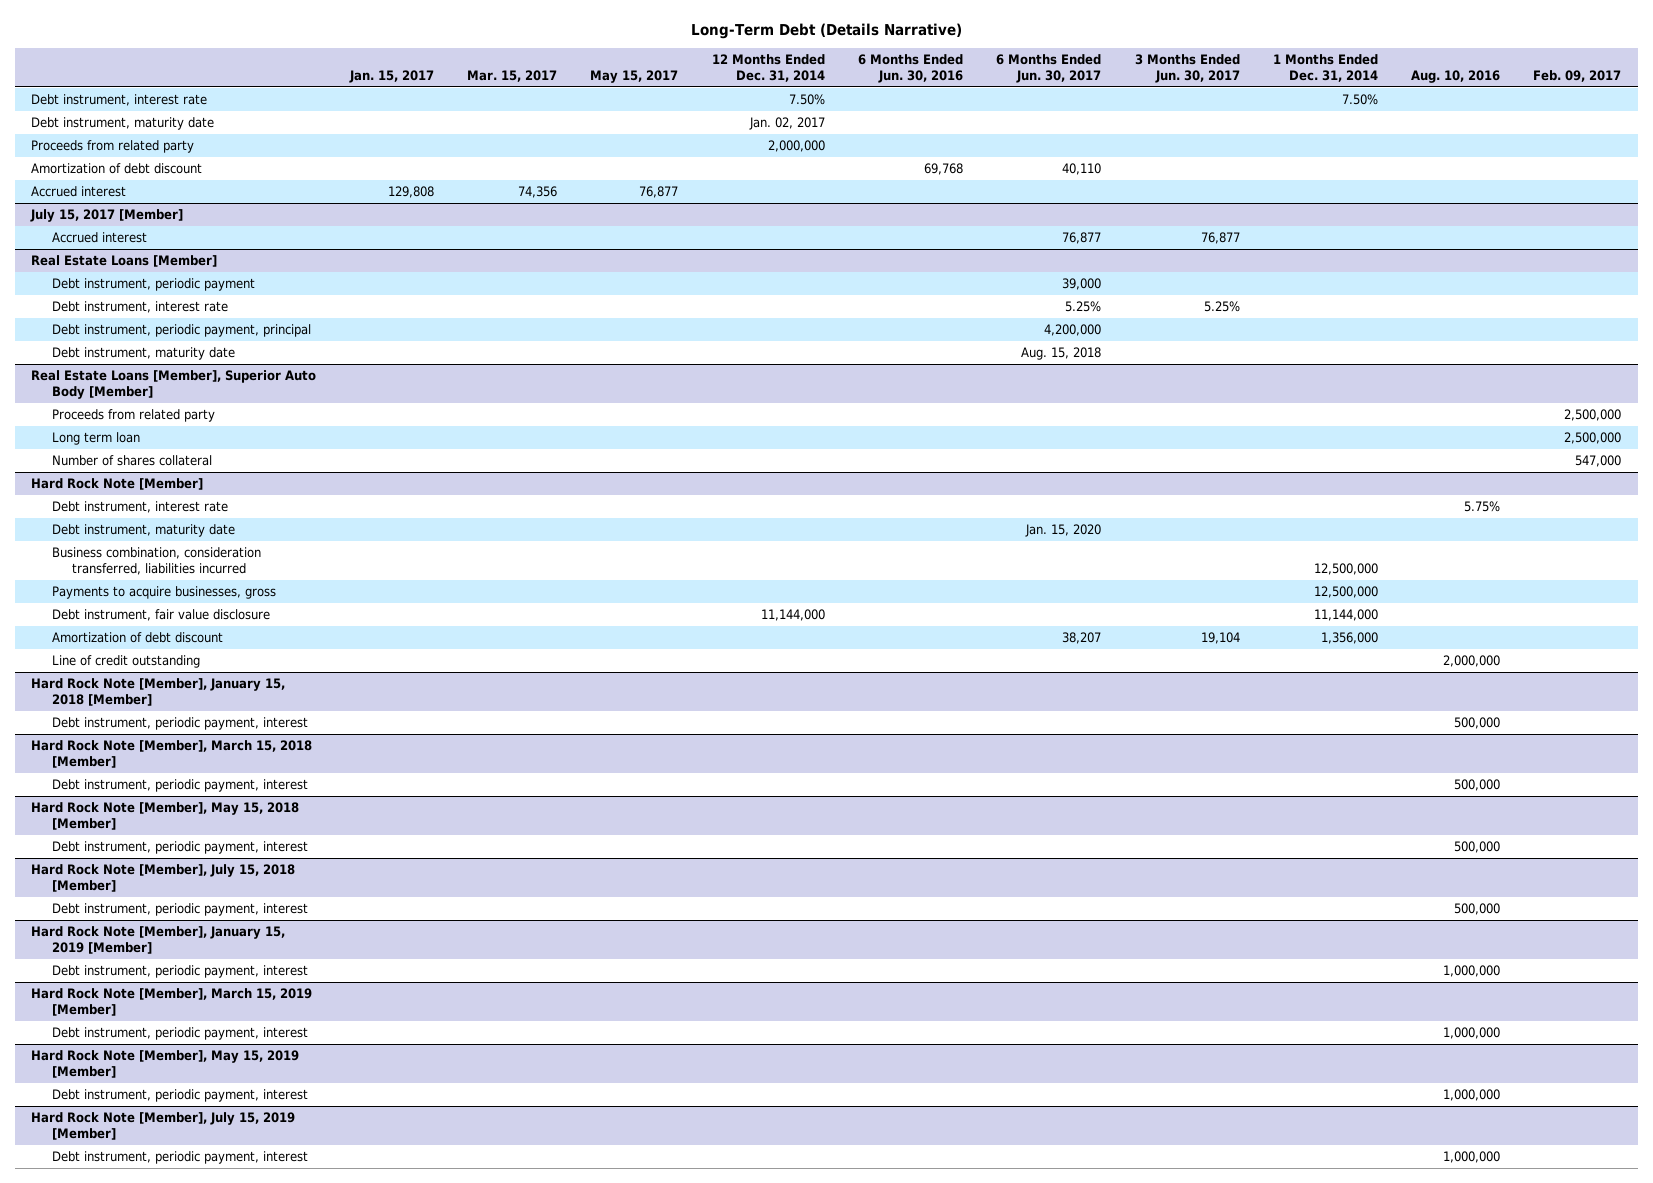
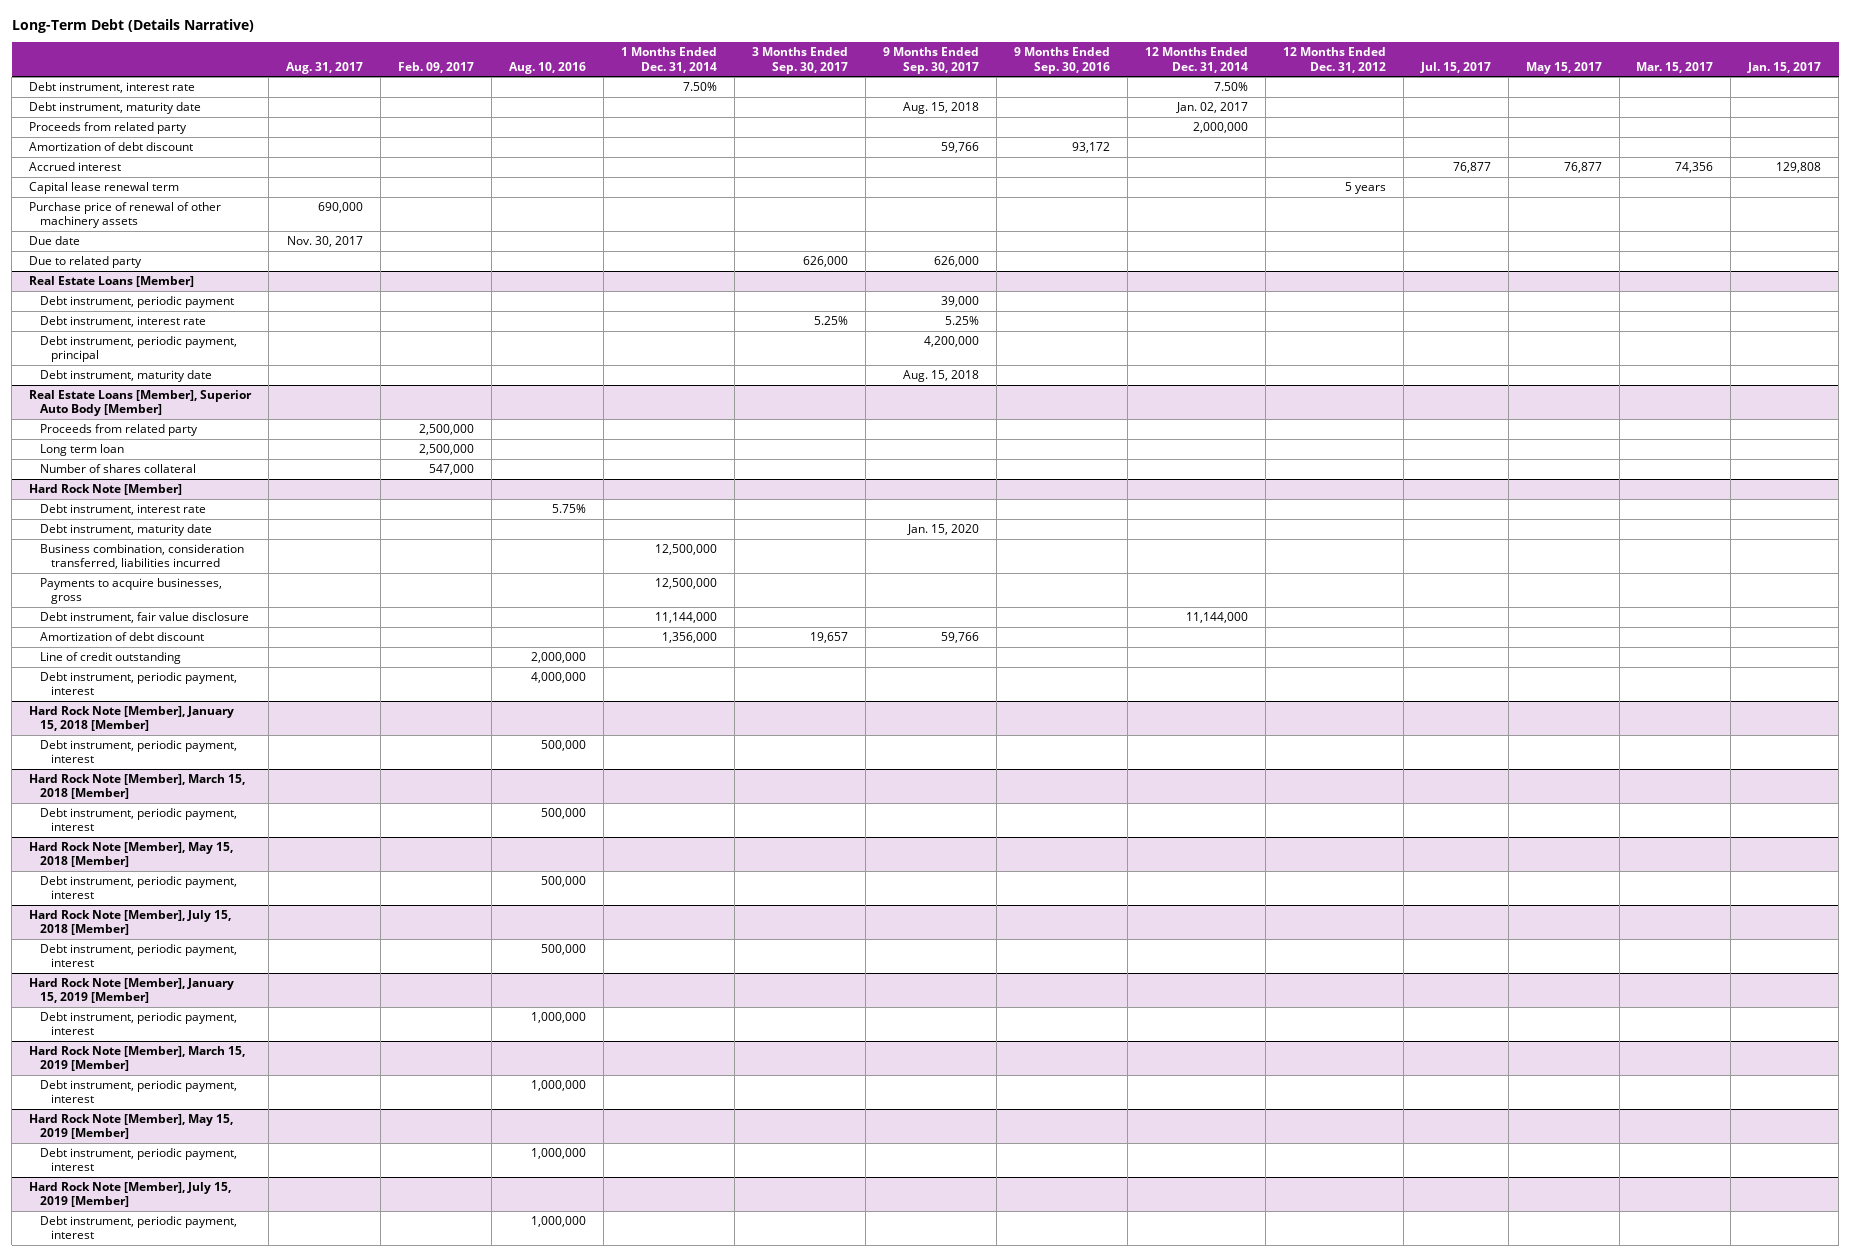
[857,53,963,83] 6 Months Ended Jun. 30, 2016 -> none
[996,53,1102,83] 6 Months Ended Jun. 30, 2017 -> none
[1134,53,1240,83] 3 Months Ended Jun. 30, 2017 -> none
none -> [286,61,364,74] Aug. 31, 2017
none -> [751,47,848,74] 3 Months Ended Sep. 30, 2017
none -> [882,47,979,74] 9 Months Ended Sep. 30, 2017
none -> [1013,47,1110,74] 9 Months Ended Sep. 30, 2016
none -> [1282,47,1386,73] 12 Months Ended Dec. 31, 2012
none -> [1419,61,1491,73] Jul. 15, 2017
[30,209,184,223] July 15, 2017 [Member] -> none
[51,232,147,244] Accrued interest -> none
none -> [29,182,180,195] Capital lease renewal term
none -> [29,202,222,229] Purchase price of renewal of other machinery assets
none -> [29,236,81,246] Due date
none -> [29,256,143,269] Due to related party
none -> [39,672,237,696] Debt instrument, periodic payment, interest

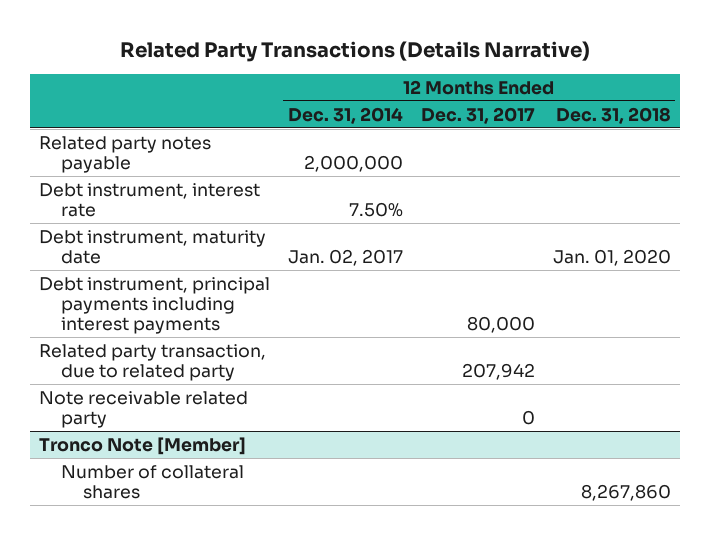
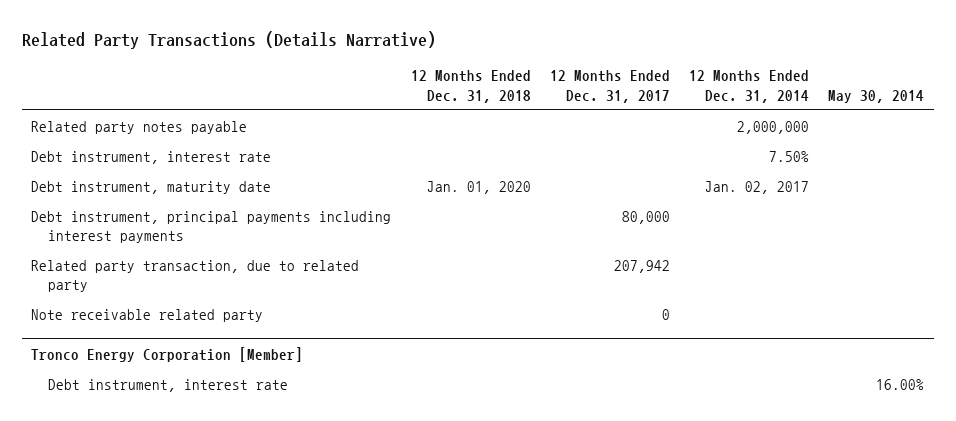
none -> [828,89,925,103] May 30, 2014
[38,436,246,455] Tronco Note [Member] -> none
[60,464,244,499] Number of collateral shares -> none
none -> [31,346,304,362] Tronco Energy Corporation [Member]
none -> [48,378,289,392] Debt instrument, interest rate

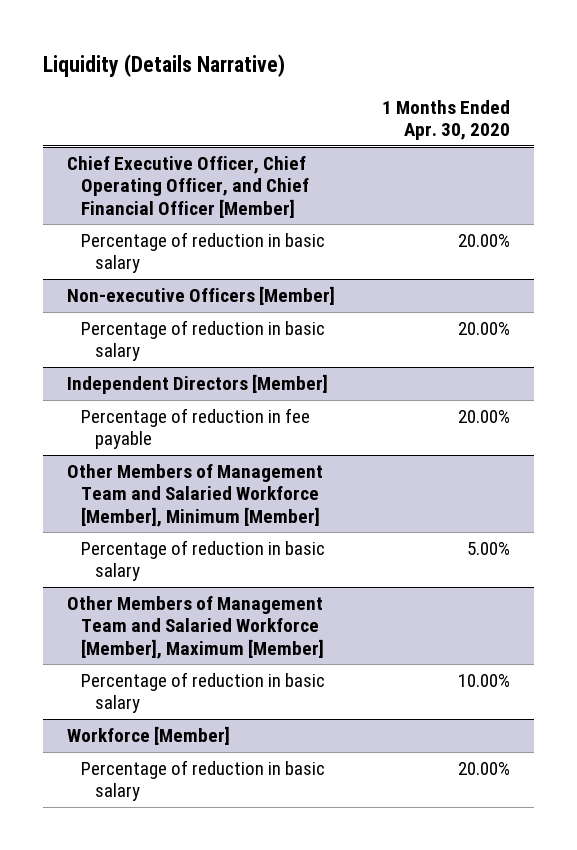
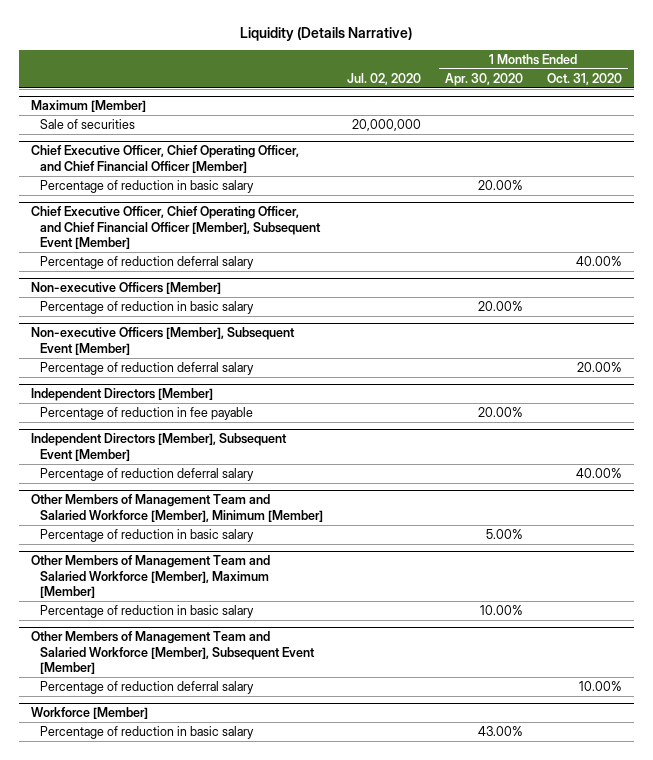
none -> [347,72,422,85] Jul. 02, 2020
none -> [546,72,622,85] Oct. 31, 2020
none -> [30,100,146,113] Maximum [Member]
none -> [40,118,136,129] Sale of securities
none -> [30,206,322,250] Chief Executive Officer, Chief Operating Officer, and Chief Financial Officer [Member], Subsequent Event [Member]
none -> [40,255,255,269] Percentage of reduction deferral salary
none -> [30,327,295,355] Non-executive Officers [Member], Subsequent Event [Member]
none -> [40,361,255,375] Percentage of reduction deferral salary
none -> [30,433,287,461] Independent Directors [Member], Subsequent Event [Member]
none -> [40,467,255,481] Percentage of reduction deferral salary
none -> [30,631,316,675] Other Members of Management Team and Salaried Workforce [Member], Subsequent Event [Member]
none -> [40,680,255,694] Percentage of reduction deferral salary
[458,761,511,775] 20.00% -> [477,725,523,736] 43.00%

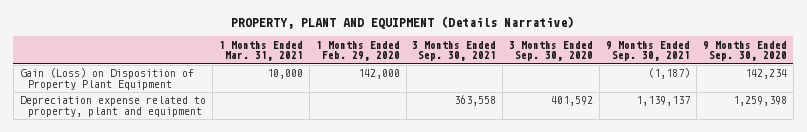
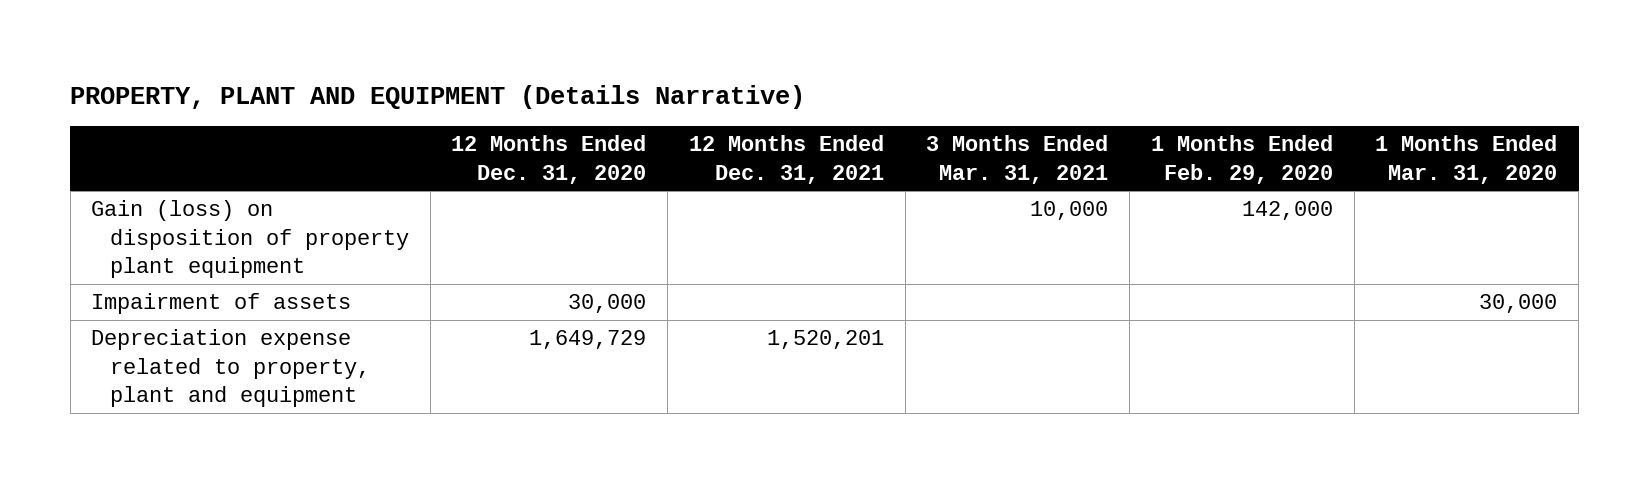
[218,40,303,62] 1 Months Ended Mar. 31, 2021 -> none
[412,40,497,62] 3 Months Ended Sep. 30, 2021 -> none
[509,40,594,62] 3 Months Ended Sep. 30, 2020 -> none
[606,40,691,62] 9 Months Ended Sep. 30, 2021 -> none
[702,40,787,62] 9 Months Ended Sep. 30, 2020 -> none
none -> [451,135,647,184] 12 Months Ended Dec. 31, 2020
none -> [688,135,884,184] 12 Months Ended Dec. 31, 2021
none -> [926,135,1109,184] 3 Months Ended Mar. 31, 2021
none -> [1375,135,1558,184] 1 Months Ended Mar. 31, 2020
[19,68,194,91] Gain (Loss) on Disposition of Property Plant Equipment -> [91,200,409,279] Gain (loss) on disposition of property plant equipment
none -> [91,293,352,315] Impairment of assets

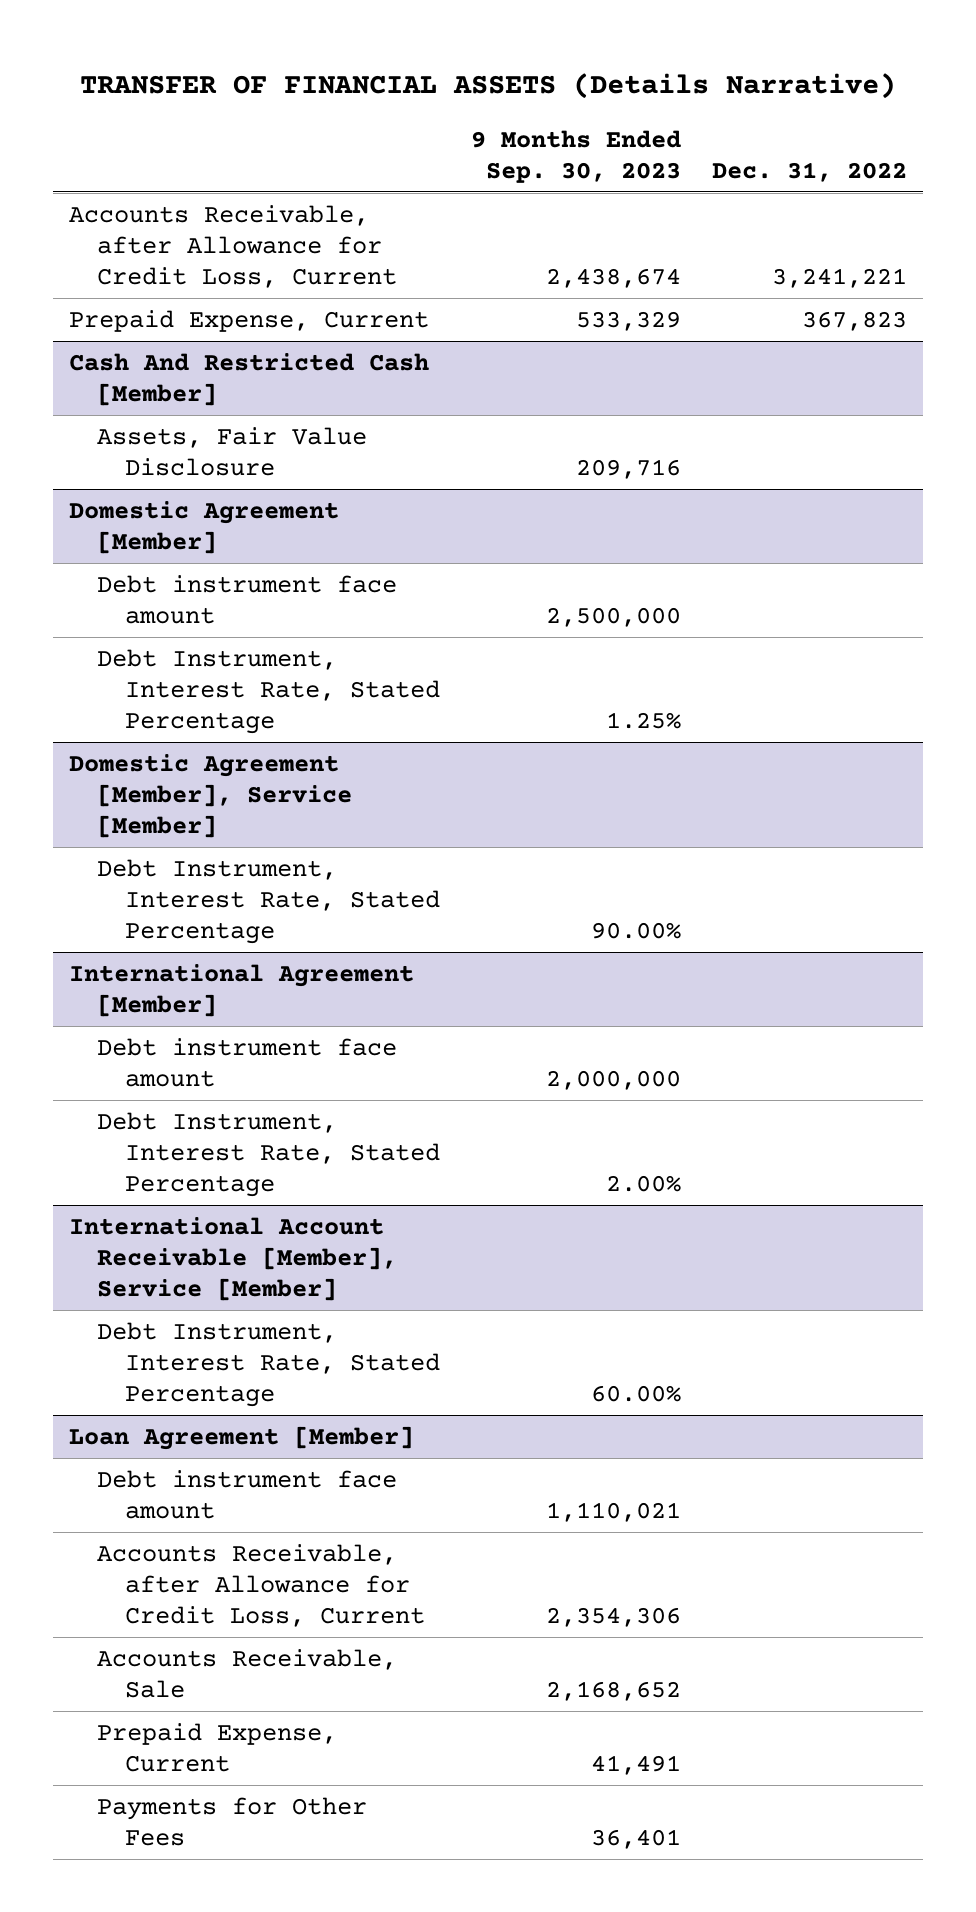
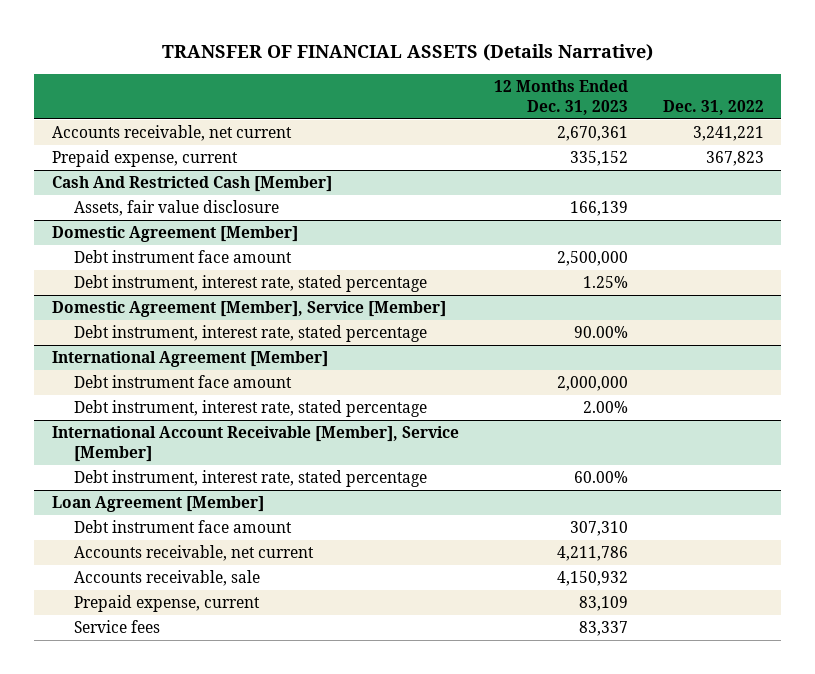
[471,129,682,183] 9 Months Ended Sep. 30, 2023 -> none
none -> [493,80,628,116] 12 Months Ended Dec. 31, 2023
[68,204,397,288] Accounts Receivable, after Allowance for Credit Loss, Current -> [51,124,292,141] Accounts receivable, net current
[68,309,429,332] Prepaid Expense, Current -> [51,149,238,167] Prepaid expense, current
[96,426,367,476] Assets, Fair Value Disclosure -> [74,199,280,216] Assets, fair value disclosure
[96,648,440,734] Debt Instrument, Interest Rate, Stated Percentage -> [74,274,428,292] Debt instrument, interest rate, stated percentage
[96,858,440,944] Debt Instrument, Interest Rate, Stated Percentage -> [74,324,428,342] Debt instrument, interest rate, stated percentage
[96,1111,440,1197] Debt Instrument, Interest Rate, Stated Percentage -> [74,399,428,417] Debt instrument, interest rate, stated percentage
[96,1321,440,1407] Debt Instrument, Interest Rate, Stated Percentage -> [74,469,428,487] Debt instrument, interest rate, stated percentage
[96,1543,425,1627] Accounts Receivable, after Allowance for Credit Loss, Current -> [74,544,315,561] Accounts receivable, net current
[96,1648,397,1698] Accounts Receivable, Sale -> [74,569,261,586] Accounts receivable, sale
[96,1722,337,1772] Prepaid Expense, Current -> [74,594,261,612] Prepaid expense, current
[96,1796,367,1846] Payments for Other Fees -> [74,619,161,633] Service fees

